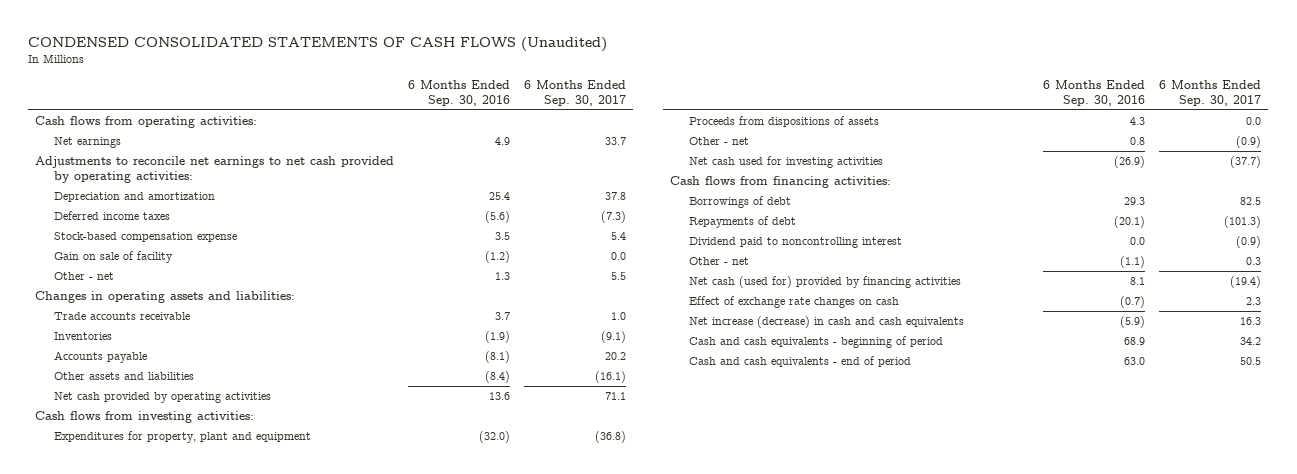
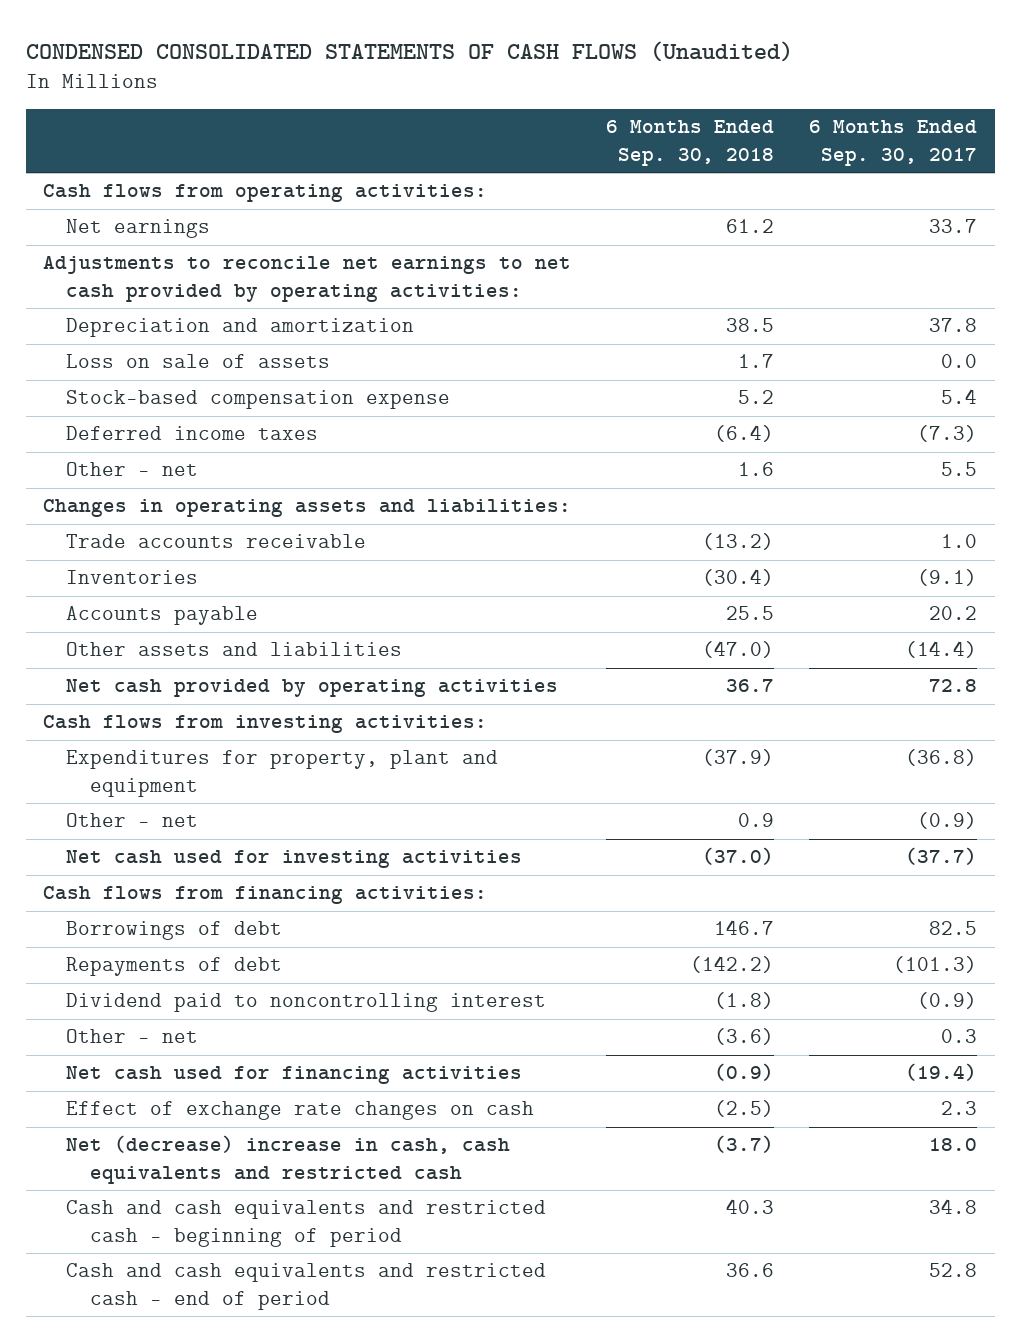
[408,79,511,106] 6 Months Ended Sep. 30, 2016 -> none
none -> [606,120,775,166] 6 Months Ended Sep. 30, 2018
none -> [66,354,331,369] Loss on sale of assets
[54,251,174,264] Gain on sale of facility -> none
[54,211,171,221] Deferred income taxes -> [66,426,319,441] Deferred income taxes
[595,371,627,384] (16.1) -> [905,641,978,659] (14.4)
[605,392,627,401] 71.1 -> [929,679,978,693] 72.8
[689,116,880,128] Proceeds from dispositions of assets -> none
[689,276,962,289] Net cash (used for) provided by financing activities -> [66,1066,523,1085] Net cash used for financing activities
[689,316,965,329] Net increase (decrease) in cash and cash equivalents -> [66,1135,511,1184] Net (decrease) increase in cash, cash equivalents and restricted cash
[1240,317,1262,326] 16.3 -> [929,1138,978,1152] 18.0
[689,336,944,349] Cash and cash equivalents - beginning of period -> [66,1200,547,1247] Cash and cash equivalents and restricted cash - beginning of period
[1240,337,1262,346] 34.2 -> [929,1199,978,1215] 34.8
[689,356,912,368] Cash and cash equivalents - end of period -> [66,1263,547,1310] Cash and cash equivalents and restricted cash - end of period
[1240,357,1262,366] 50.5 -> [929,1263,978,1278] 52.8

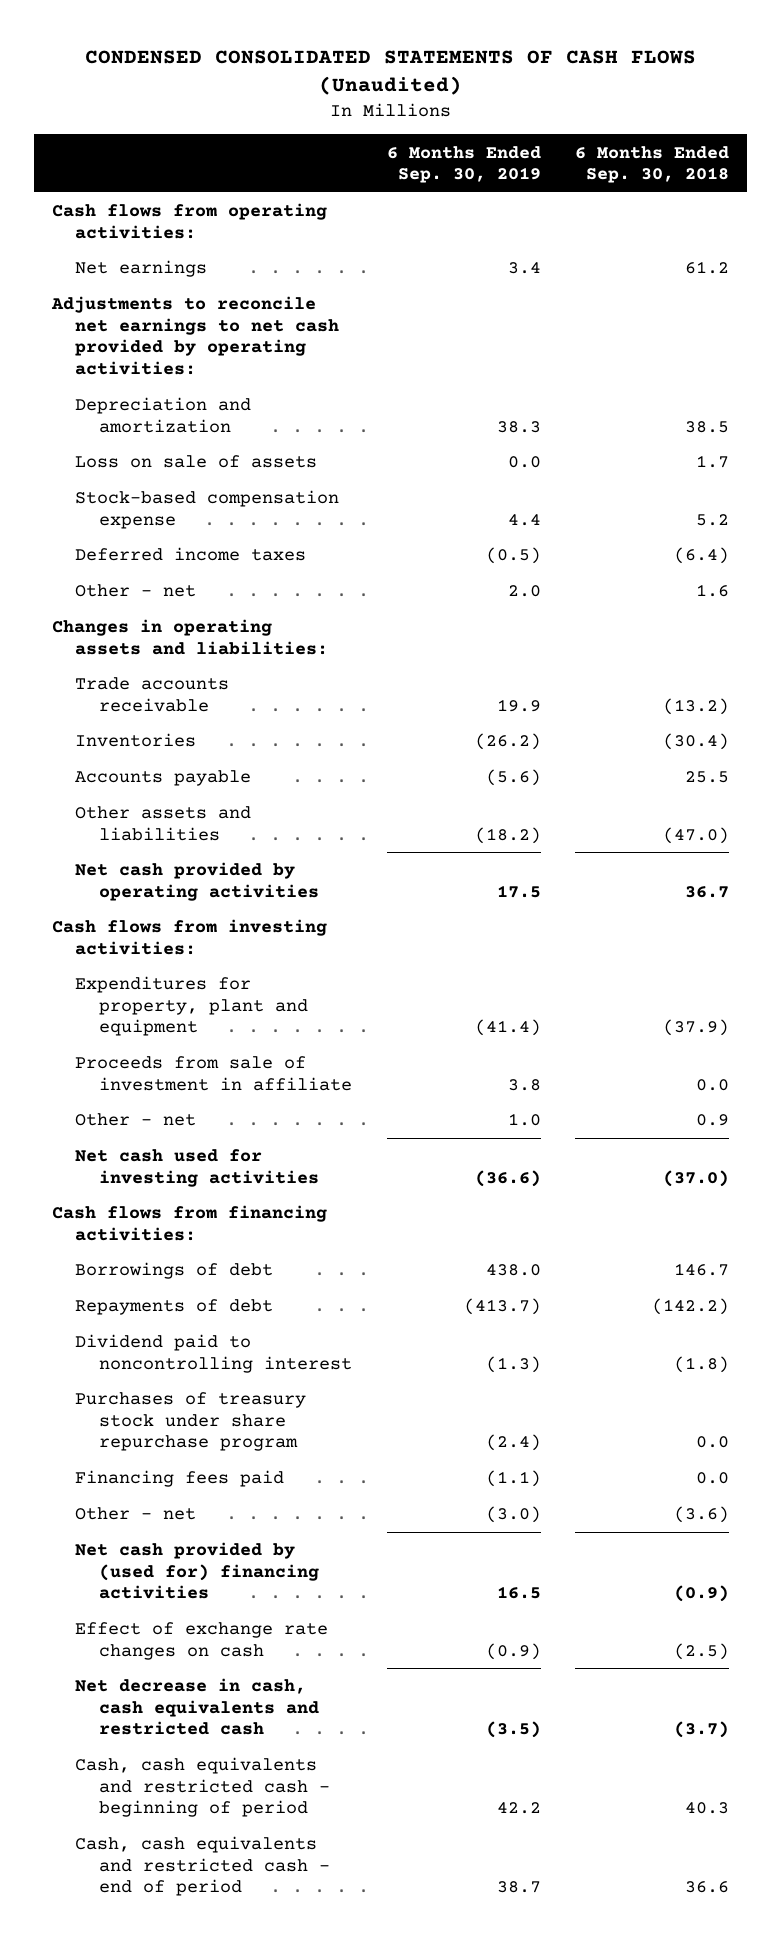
[809,120,978,166] 6 Months Ended Sep. 30, 2017 -> none
none -> [386,145,541,184] 6 Months Ended Sep. 30, 2019
none -> [75,1056,352,1091] Proceeds from sale of investment in affiliate
none -> [75,1392,307,1452] Purchases of treasury stock under share repurchase program
none -> [75,1470,285,1488] Financing fees paid
[66,1066,523,1085] Net cash used for financing activities -> [75,1542,319,1600] Net cash provided by (used for) financing activities
[66,1135,511,1184] Net (decrease) increase in cash, cash equivalents and restricted cash -> [75,1678,319,1736] Net decrease in cash, cash equivalents and restricted cash
[66,1200,547,1247] Cash and cash equivalents and restricted cash - beginning of period -> [75,1757,330,1818] Cash, cash equivalents and restricted cash - beginning of period
[66,1263,547,1310] Cash and cash equivalents and restricted cash - end of period -> [75,1836,330,1897] Cash, cash equivalents and restricted cash - end of period

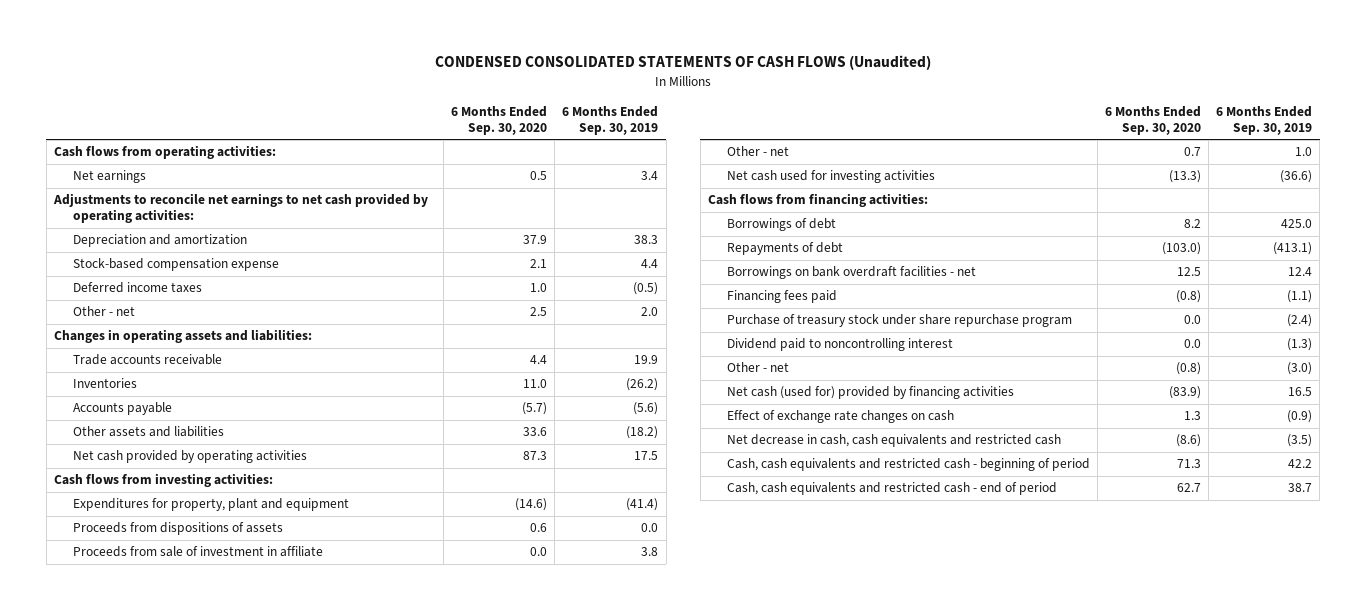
[575,145,730,184] 6 Months Ended Sep. 30, 2018 -> none
none -> [451,105,548,135] 6 Months Ended Sep. 30, 2020
[75,455,318,469] Loss on sale of assets -> none
none -> [73,522,284,536] Proceeds from dispositions of assets
[75,1392,307,1452] Purchases of treasury stock under share repurchase program -> none
[485,1264,541,1277] 438.0 -> [1281,219,1313,229] 425.0
[463,1298,541,1316] (413.7) -> [1273,242,1313,256] (413.1)
none -> [726,266,976,280] Borrowings on bank overdraft facilities - net
none -> [726,314,1072,328] Purchase of treasury stock under share repurchase program
[75,1334,352,1373] Dividend paid to noncontrolling interest -> [726,338,953,352] Dividend paid to noncontrolling interest
[75,1542,319,1600] Net cash provided by (used for) financing activities -> [726,386,1014,400] Net cash (used for) provided by financing activities

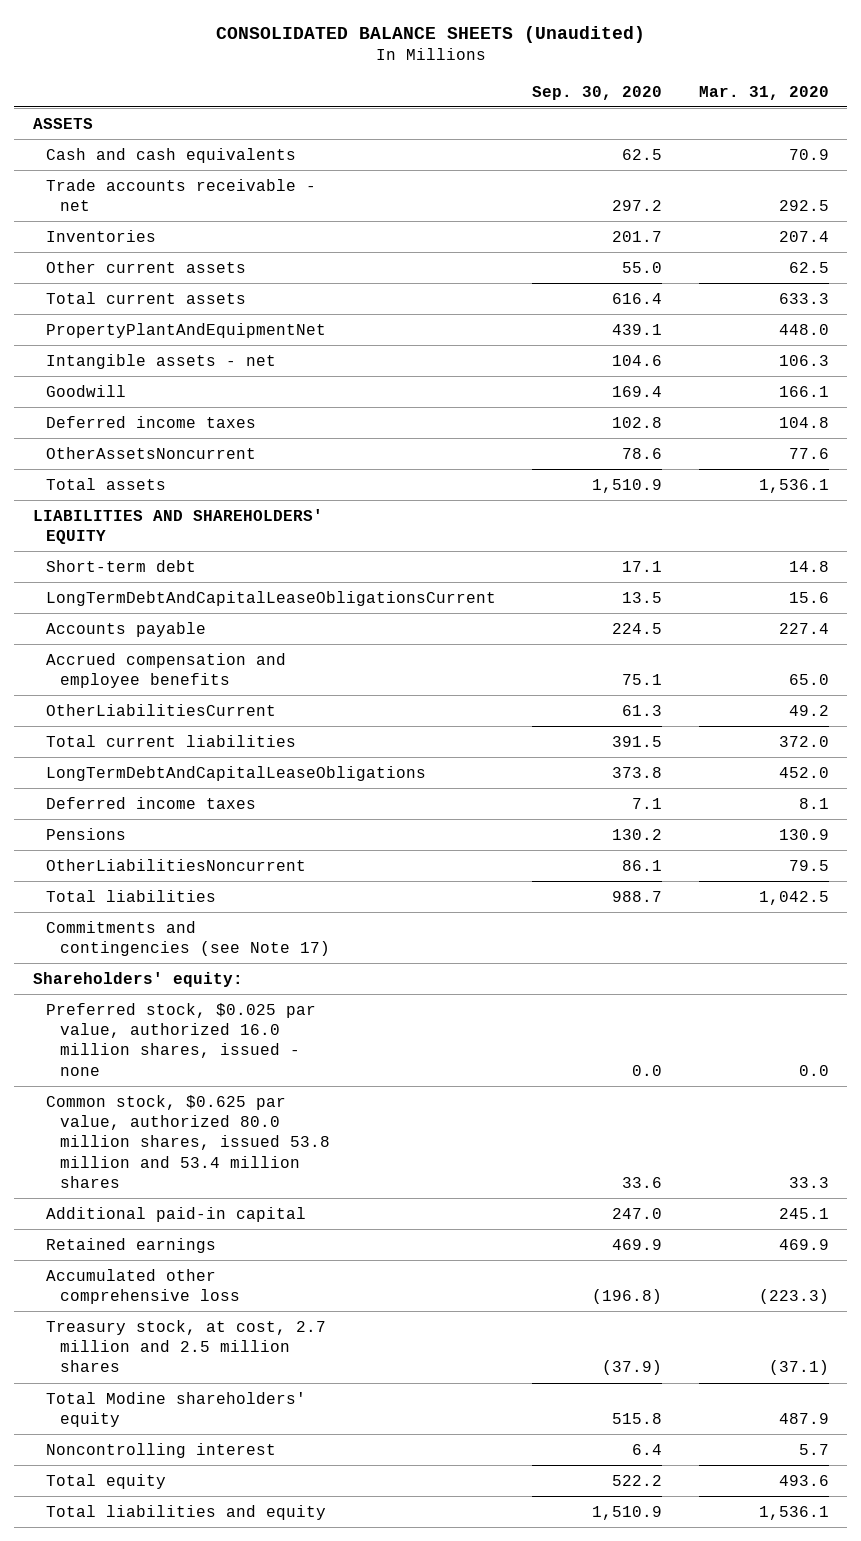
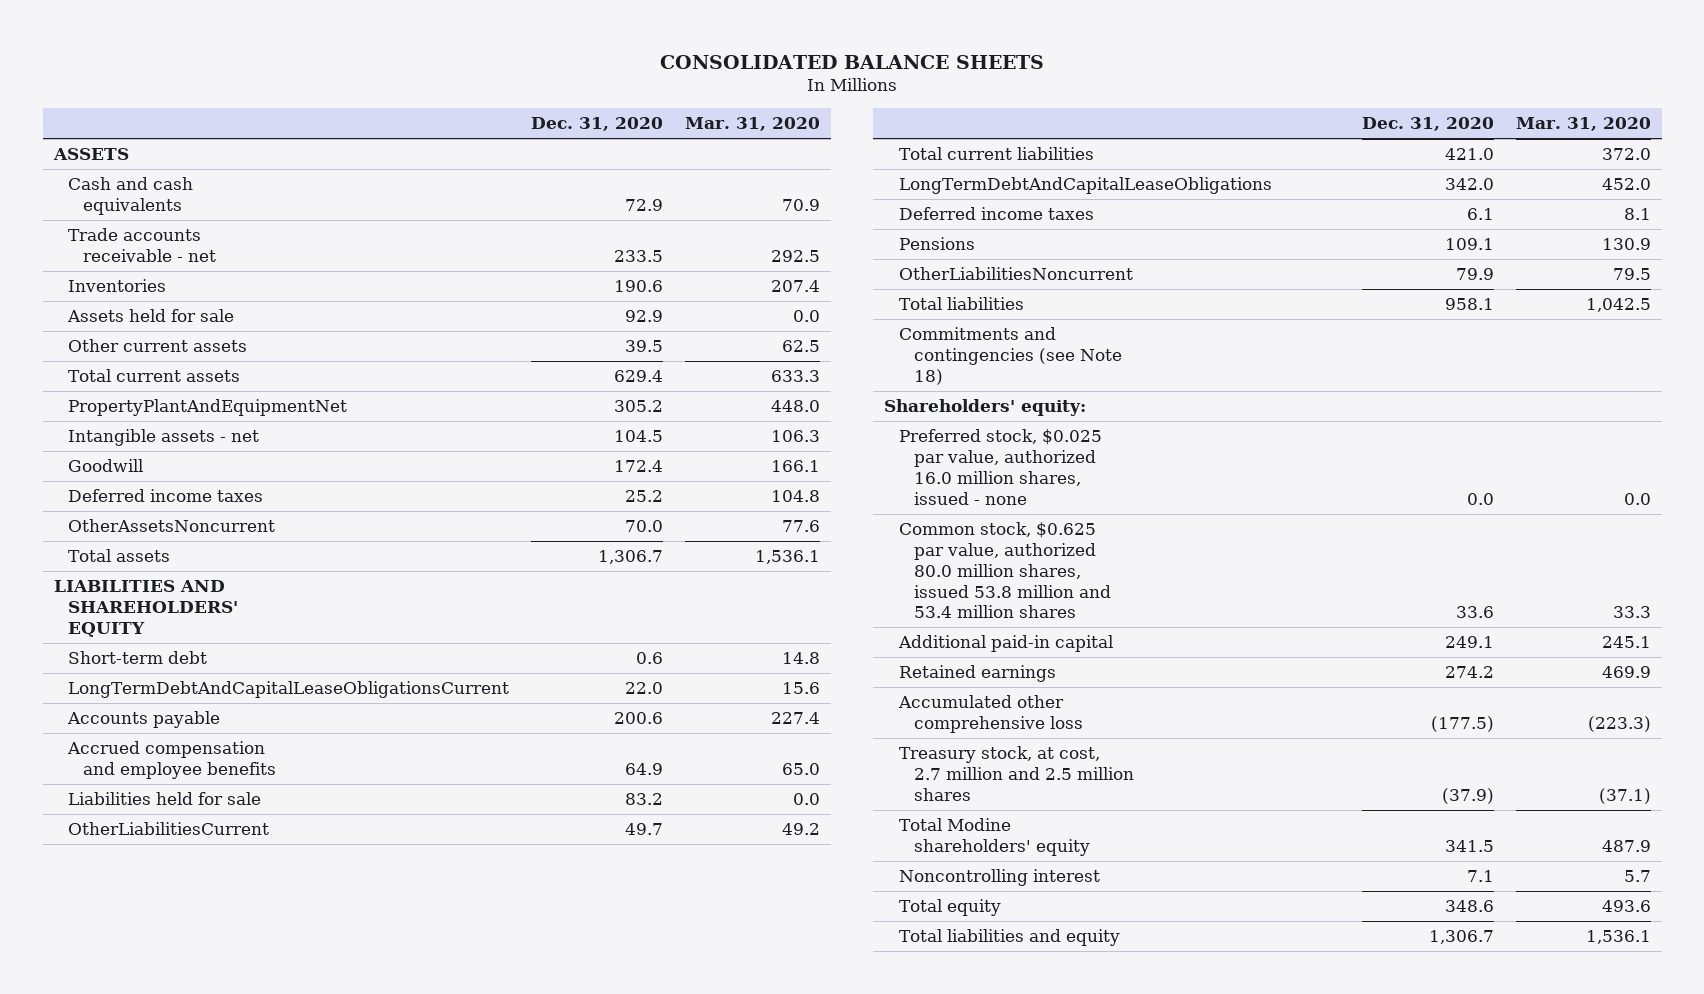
[215,25,645,43] CONSOLIDATED BALANCE SHEETS (Unaudited) -> [660,54,1045,69] CONSOLIDATED BALANCE SHEETS
[532,85,663,100] Sep. 30, 2020 -> none
none -> [531,117,664,132] Dec. 31, 2020
none -> [67,309,235,323] Assets held for sale
none -> [68,792,262,806] Liabilities held for sale
[46,920,330,956] Commitments and contingencies (see Note 17) -> [898,327,1122,385] Commitments and contingencies (see Note 18)

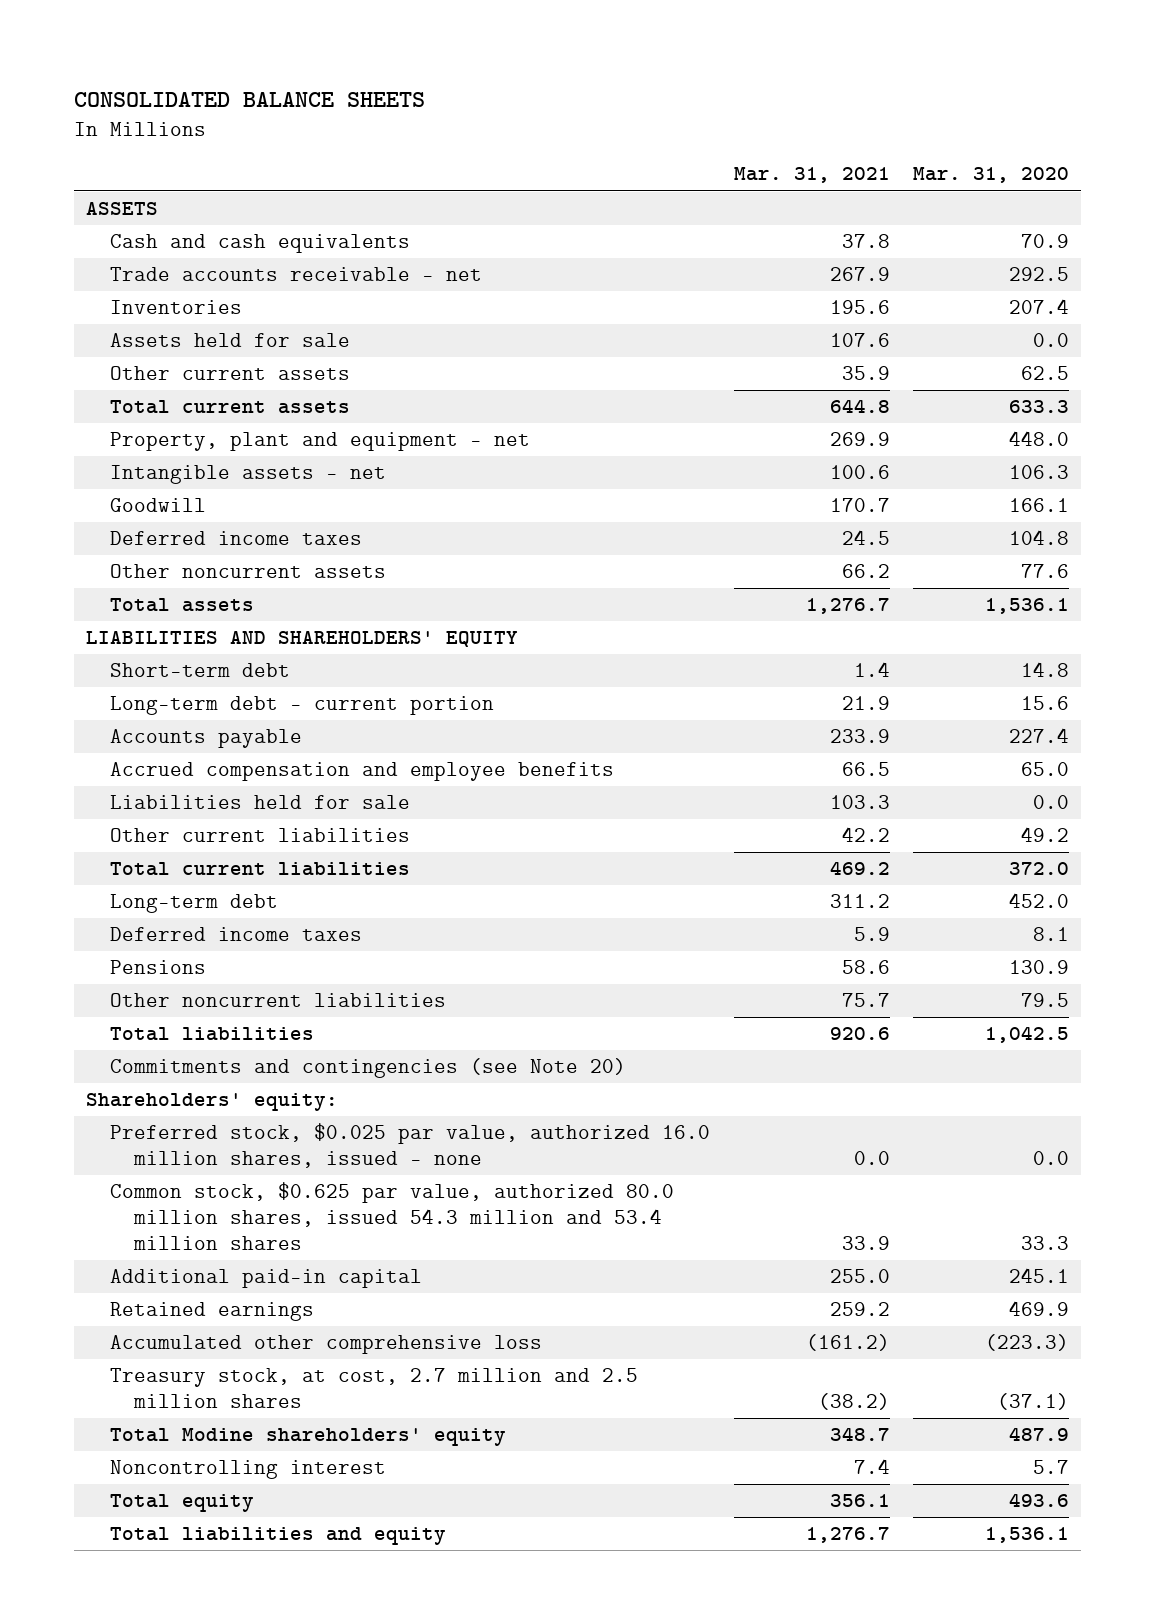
[531,117,664,132] Dec. 31, 2020 -> none
none -> [733,167,890,184] Mar. 31, 2021
[68,399,348,417] PropertyPlantAndEquipmentNet -> [109,432,530,452] Property, plant and equipment - net
[68,519,276,533] OtherAssetsNoncurrent -> [109,564,386,579] Other noncurrent assets
[68,681,510,699] LongTermDebtAndCapitalLeaseObligationsCurrent -> [109,696,494,716] Long-term debt - current portion
[68,822,270,836] OtherLiabilitiesCurrent -> [109,828,410,843] Other current liabilities
[898,177,1272,195] LongTermDebtAndCapitalLeaseObligations -> [109,894,278,914] Long-term debt
[898,267,1133,281] OtherLiabilitiesNoncurrent -> [109,993,446,1008] Other noncurrent liabilities
[898,327,1122,385] Commitments and contingencies (see Note 18) -> [109,1058,626,1079] Commitments and contingencies (see Note 20)
[898,522,1111,619] Common stock, $0.625 par value, authorized 80.0 million shares, issued 53.8 million and 53.4 million shares -> [109,1182,674,1251] Common stock, $0.625 par value, authorized 80.0 million shares, issued 54.3 million and 53.4 million shares

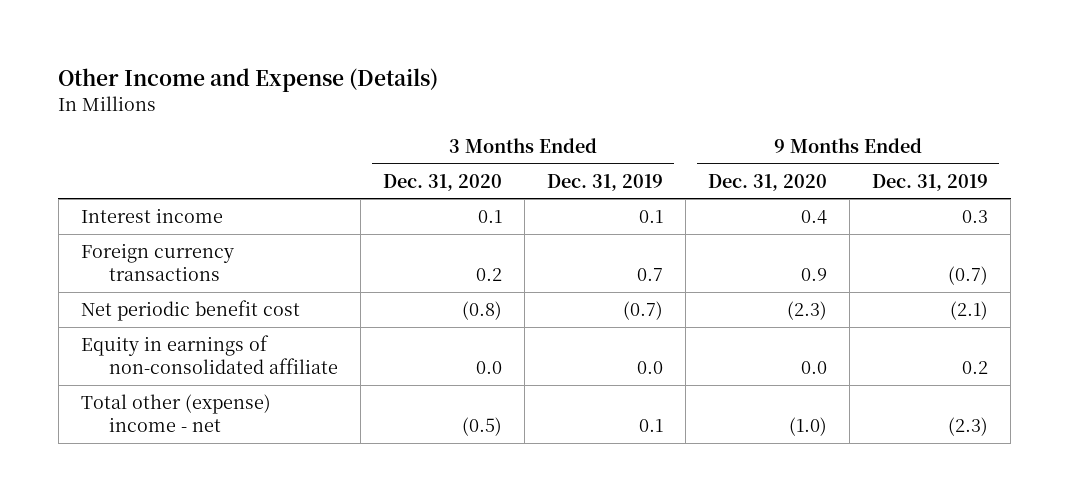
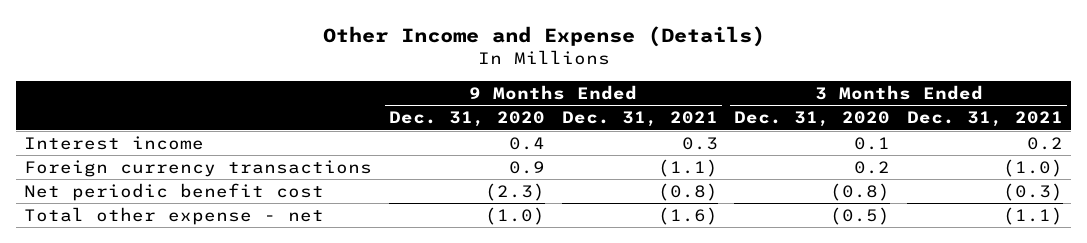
[546,173,663,191] Dec. 31, 2019 -> none
[872,173,989,191] Dec. 31, 2019 -> none
none -> [561,111,718,128] Dec. 31, 2021
none -> [907,111,1064,128] Dec. 31, 2021
[80,334,338,374] Equity in earnings of non-consolidated affiliate -> none
[80,393,271,432] Total other (expense) income - net -> [24,207,325,226] Total other expense - net

